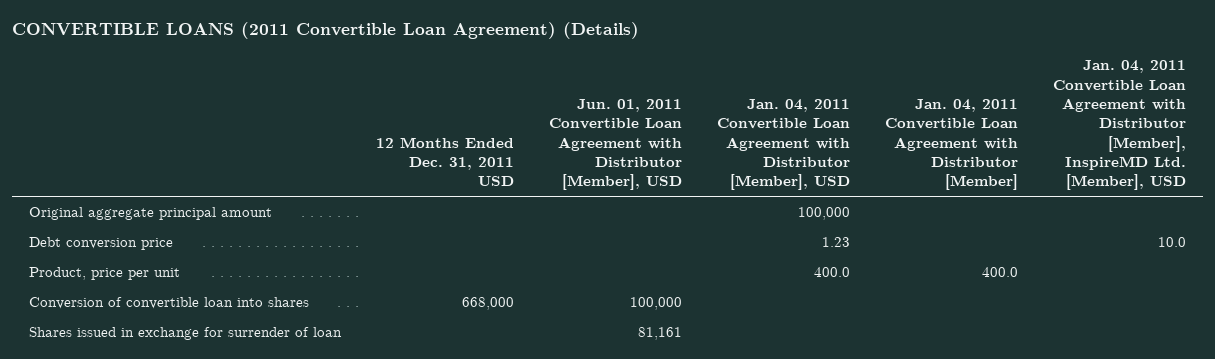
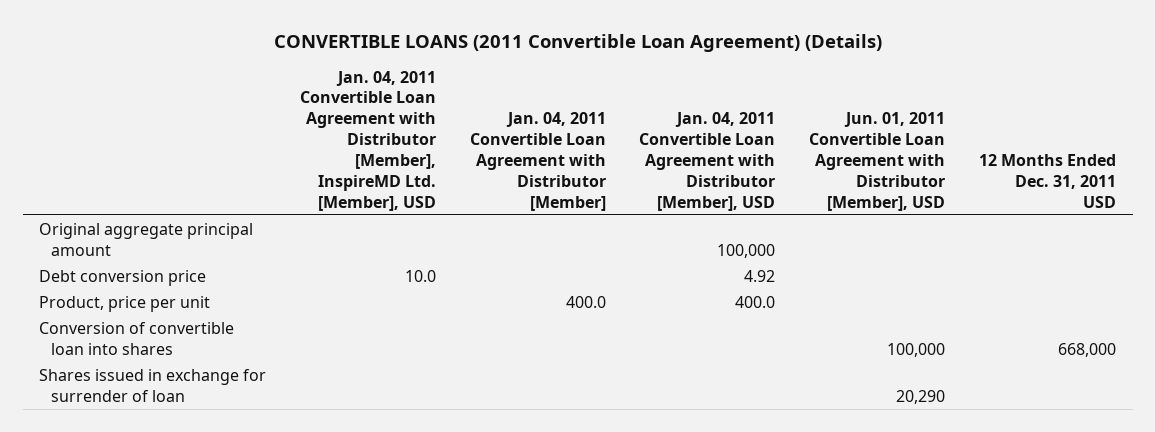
[822,237,851,248] 1.23 -> [744,269,776,282] 4.92
[638,327,683,341] 81,161 -> [896,389,946,404] 20,290

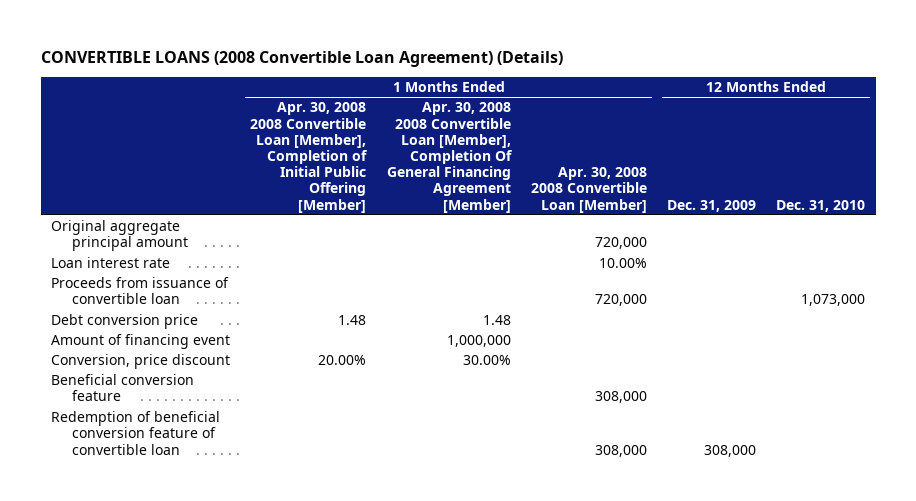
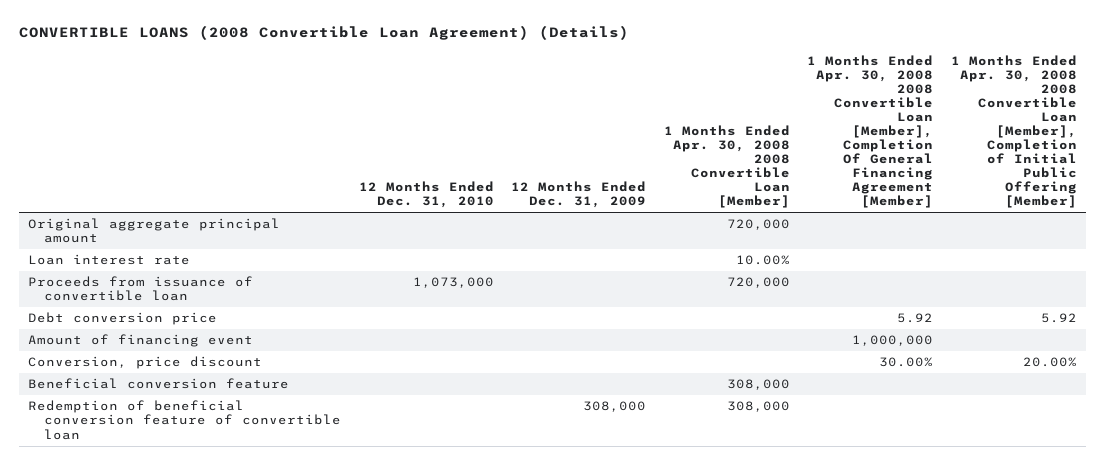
[338,315,367,326] 1.48 -> [1040,313,1077,324] 5.92
[482,315,511,326] 1.48 -> [897,313,934,324] 5.92

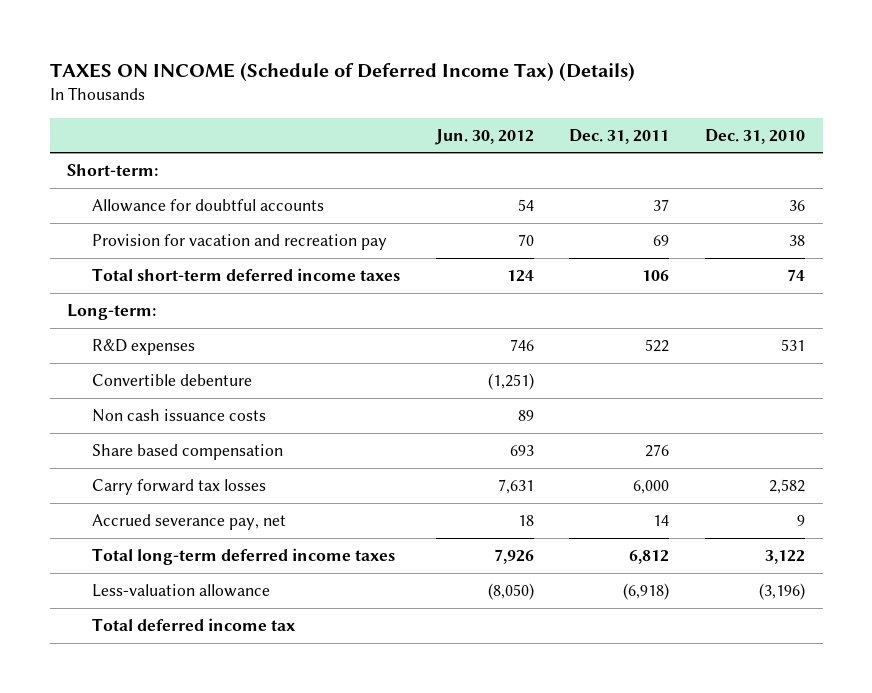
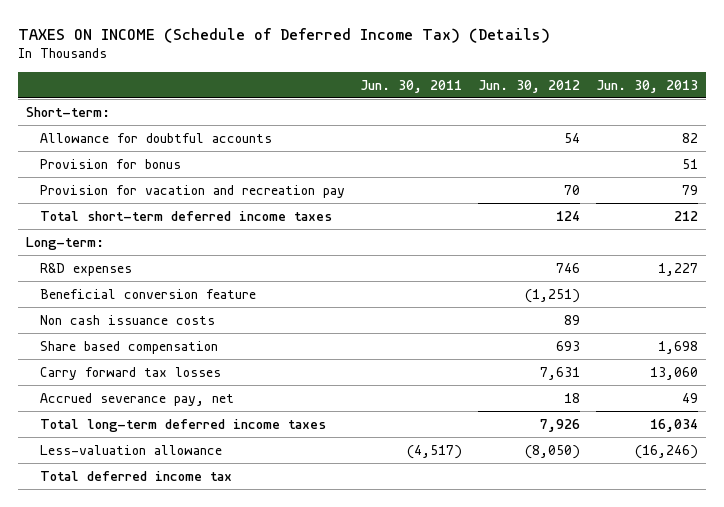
[569,128,670,144] Dec. 31, 2011 -> none
[704,128,805,144] Dec. 31, 2010 -> none
none -> [360,79,463,93] Jun. 30, 2011
none -> [595,79,698,93] Jun. 30, 2013
none -> [39,158,181,169] Provision for bonus
[91,373,252,386] Convertible debenture -> [39,288,256,299] Beneficial conversion feature

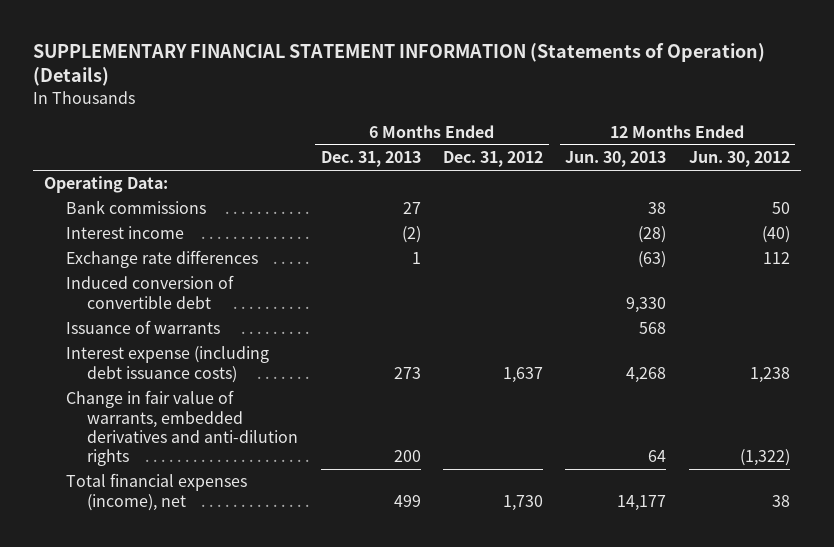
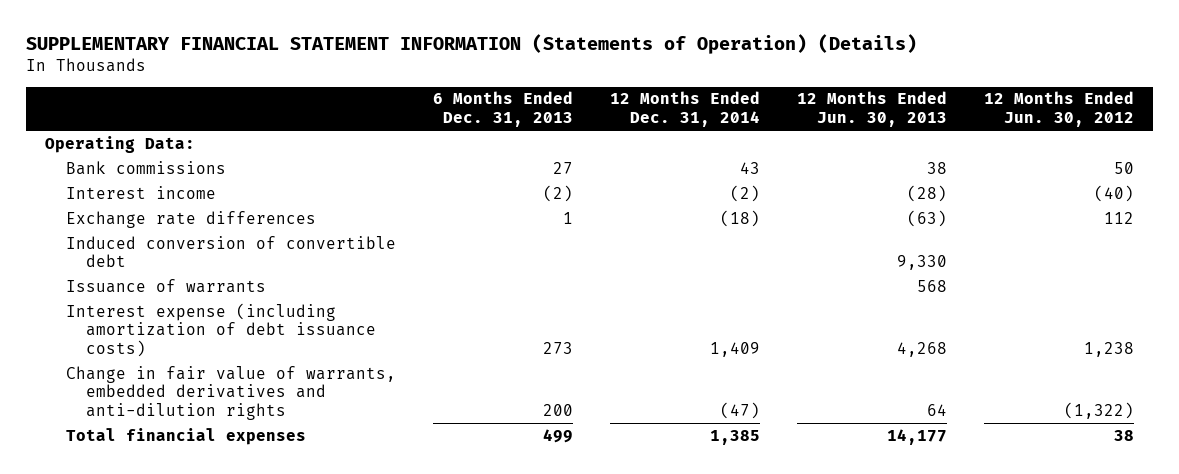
[442,151,543,168] Dec. 31, 2012 -> none
none -> [609,91,760,128] 12 Months Ended Dec. 31, 2014
[65,346,269,383] Interest expense (including debt issuance costs) -> [65,302,377,358] Interest expense (including amortization of debt issuance costs)
[65,473,247,511] Total financial expenses (income), net -> [65,427,306,445] Total financial expenses

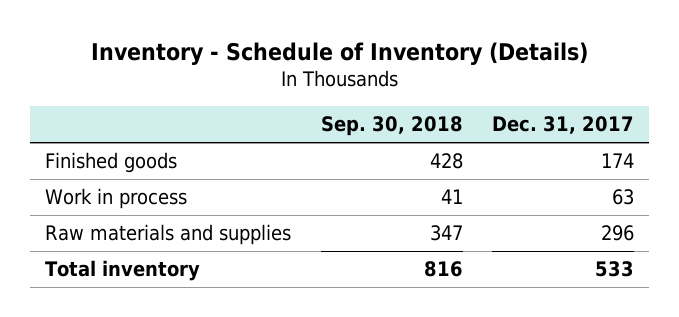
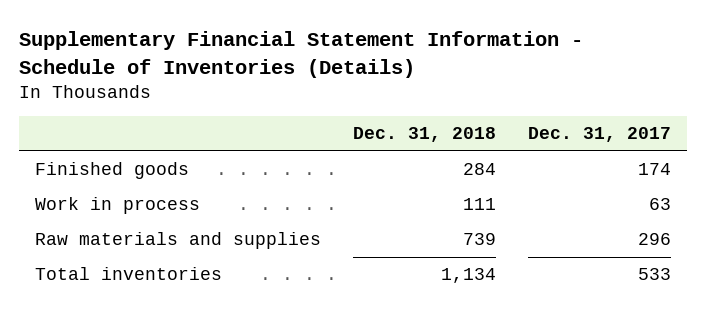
[90,42,588,66] Inventory - Schedule of Inventory (Details) -> [18,31,583,78] Supplementary Financial Statement Information - Schedule of Inventories (Details)
[320,116,463,137] Sep. 30, 2018 -> none
none -> [352,126,496,142] Dec. 31, 2018
[45,260,201,282] Total inventory -> [34,267,222,281] Total inventories

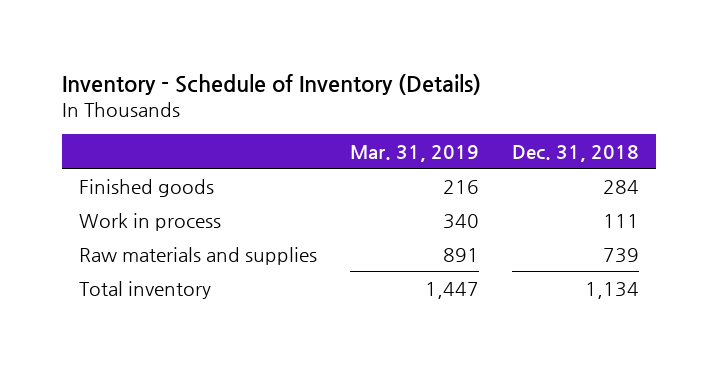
[18,31,583,78] Supplementary Financial Statement Information - Schedule of Inventories (Details) -> [61,73,481,95] Inventory - Schedule of Inventory (Details)
[527,126,671,142] Dec. 31, 2017 -> none
none -> [349,144,479,162] Mar. 31, 2019
[34,267,222,281] Total inventories -> [78,280,211,299] Total inventory

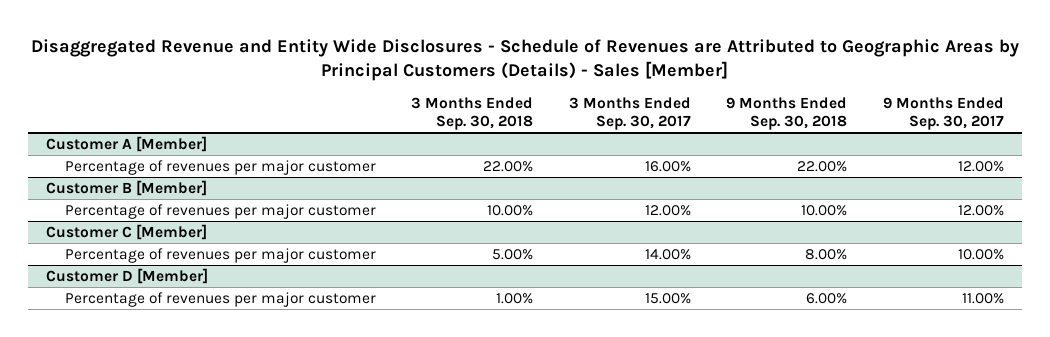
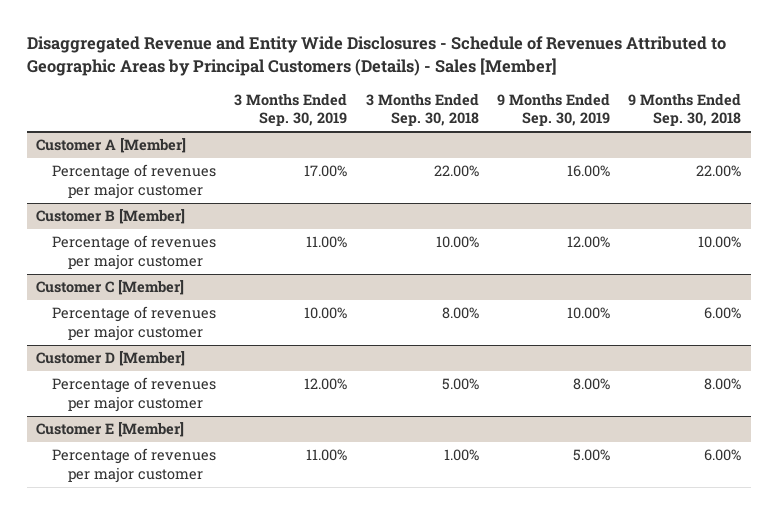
[30,39,1019,82] Disaggregated Revenue and Entity Wide Disclosures - Schedule of Revenues are Attributed to Geographic Areas by Principal Customers (Details) - Sales [Member] -> [26,36,726,76] Disaggregated Revenue and Entity Wide Disclosures - Schedule of Revenues Attributed to Geographic Areas by Principal Customers (Details) - Sales [Member]
[568,97,691,131] 3 Months Ended Sep. 30, 2017 -> none
[882,97,1004,131] 9 Months Ended Sep. 30, 2017 -> none
none -> [234,92,348,127] 3 Months Ended Sep. 30, 2019
none -> [497,92,611,127] 9 Months Ended Sep. 30, 2019
[492,249,534,261] 5.00% -> [441,307,479,320] 8.00%
[805,249,848,261] 8.00% -> [704,307,742,320] 6.00%
none -> [52,377,217,412] Percentage of revenues per major customer
none -> [36,422,185,438] Customer E [Member]

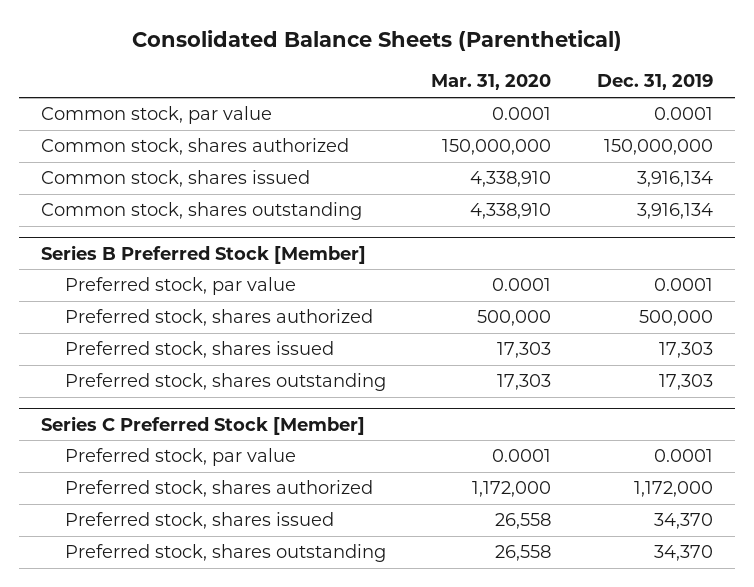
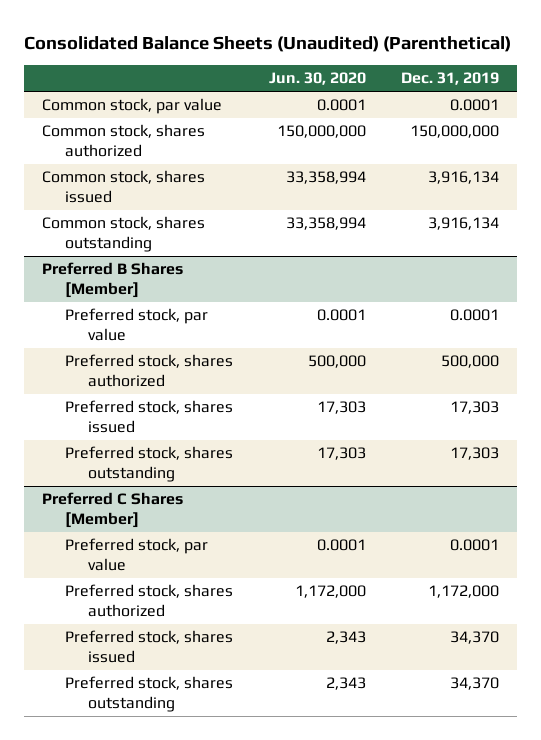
[131,29,622,51] Consolidated Balance Sheets (Parenthetical) -> [24,36,512,53] Consolidated Balance Sheets (Unaudited) (Parenthetical)
[431,74,552,91] Mar. 31, 2020 -> none
none -> [268,72,366,86] Jun. 30, 2020
[41,244,367,264] Series B Preferred Stock [Member] -> [42,262,184,298] Preferred B Shares [Member]
[41,415,366,435] Series C Preferred Stock [Member] -> [42,492,184,528] Preferred C Shares [Member]

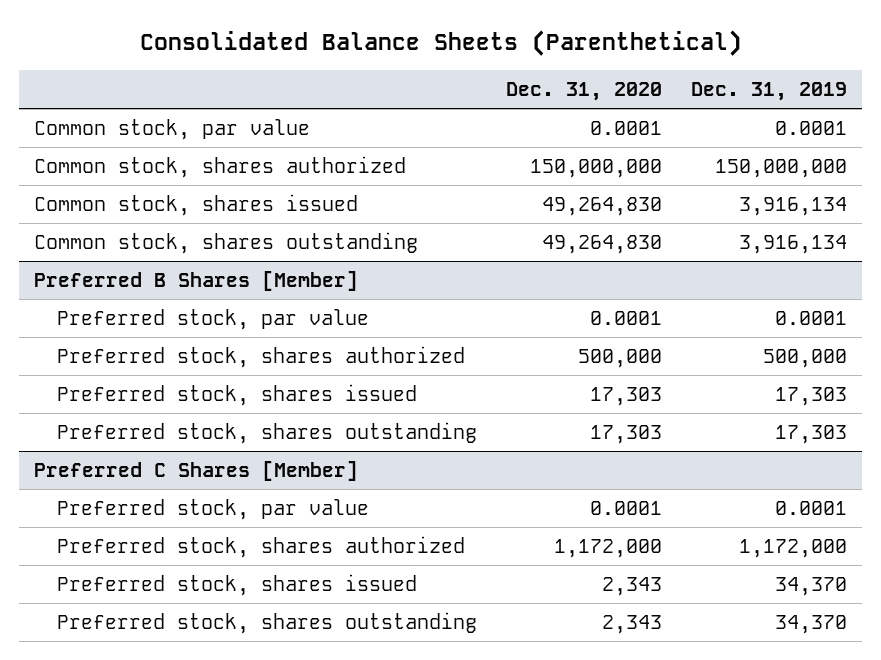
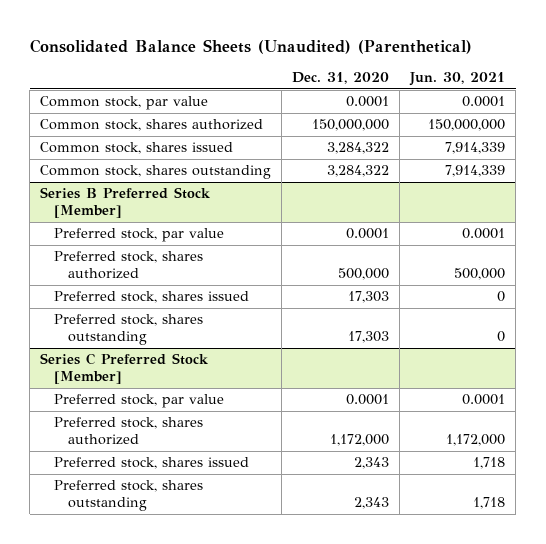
[139,30,742,57] Consolidated Balance Sheets (Parenthetical) -> [29,38,472,54] Consolidated Balance Sheets (Unaudited) (Parenthetical)
[691,82,848,102] Dec. 31, 2019 -> none
none -> [409,72,506,87] Jun. 30, 2021
[541,197,662,217] 49,264,830 -> [327,142,390,155] 3,284,322
[541,235,662,255] 49,264,830 -> [327,165,390,178] 3,284,322
[33,271,358,292] Preferred B Shares [Member] -> [40,187,212,219] Series B Preferred Stock [Member]
[33,461,358,482] Preferred C Shares [Member] -> [40,353,210,385] Series C Preferred Stock [Member]

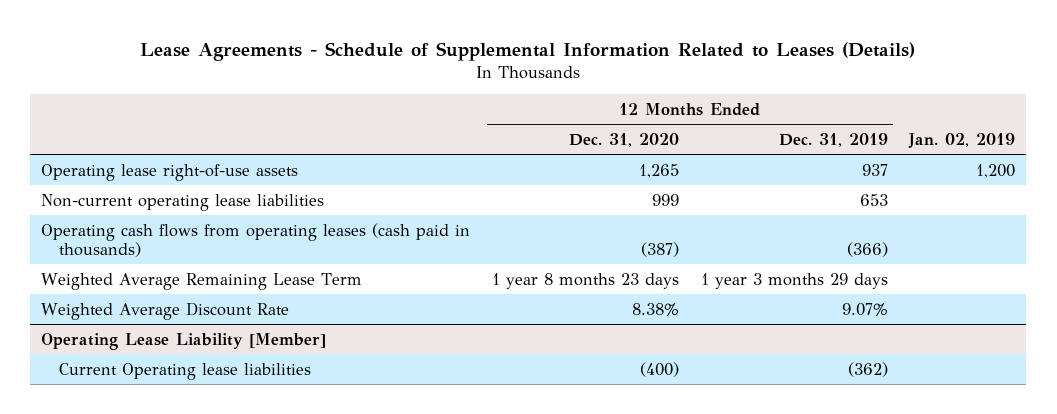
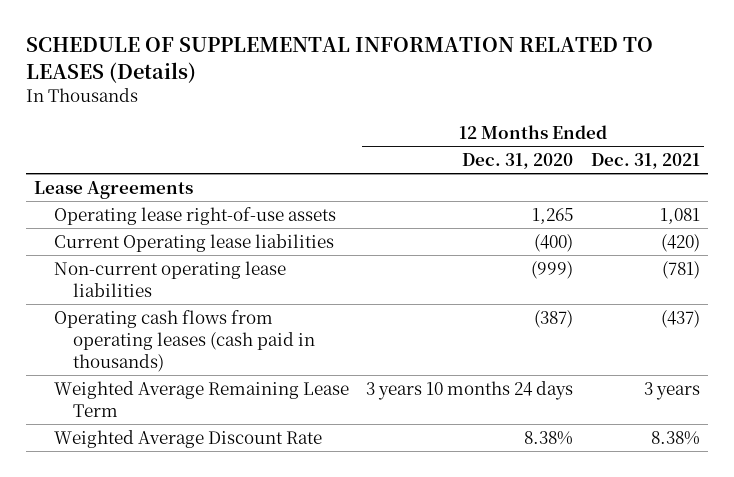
[140,41,916,61] Lease Agreements - Schedule of Supplemental Information Related to Leases (Details) -> [25,37,653,83] SCHEDULE OF SUPPLEMENTAL INFORMATION RELATED TO LEASES (Details)
[778,132,888,147] Dec. 31, 2019 -> none
[908,132,1016,148] Jan. 02, 2019 -> none
none -> [590,152,700,169] Dec. 31, 2021
none -> [34,180,194,199] Lease Agreements
none -> [53,233,334,252] Current Operating lease liabilities
[651,193,679,206] 999 -> [531,260,574,279] (999)
[491,272,679,289] 1 year 8 months 23 days -> [366,380,574,400] 3 years 10 months 24 days
[41,332,327,350] Operating Lease Liability [Member] -> none
[59,362,312,380] Current Operating lease liabilities -> none

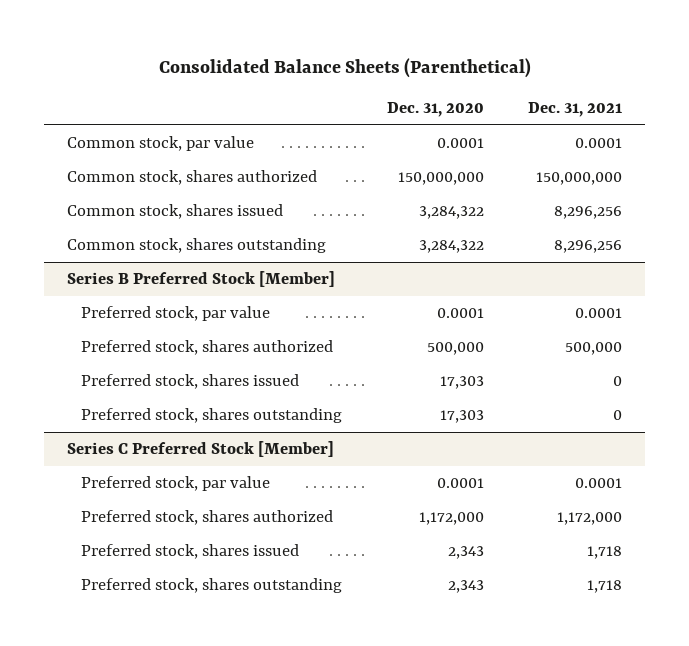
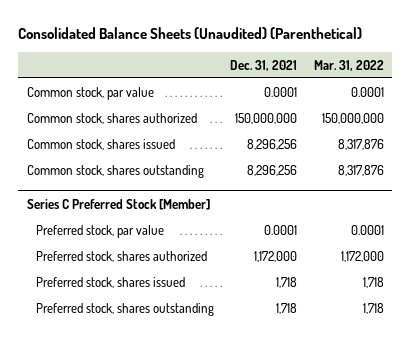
[158,57,531,78] Consolidated Balance Sheets (Parenthetical) -> [18,26,363,39] Consolidated Balance Sheets (Unaudited) (Parenthetical)
[386,102,484,118] Dec. 31, 2020 -> none
none -> [313,59,384,71] Mar. 31, 2022
[66,271,335,288] Series B Preferred Stock [Member] -> none
[81,306,271,322] Preferred stock, par value -> none
[81,340,334,356] Preferred stock, shares authorized -> none
[81,374,300,390] Preferred stock, shares issued -> none
[81,408,343,424] Preferred stock, shares outstanding -> none

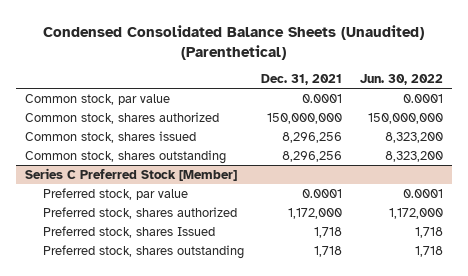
[18,26,363,39] Consolidated Balance Sheets (Unaudited) (Parenthetical) -> [43,24,425,60] Condensed Consolidated Balance Sheets (Unaudited) (Parenthetical)
[313,59,384,71] Mar. 31, 2022 -> none
none -> [360,74,444,86] Jun. 30, 2022
[35,276,185,288] Preferred stock, shares issued -> [42,225,215,238] Preferred stock, shares Issued

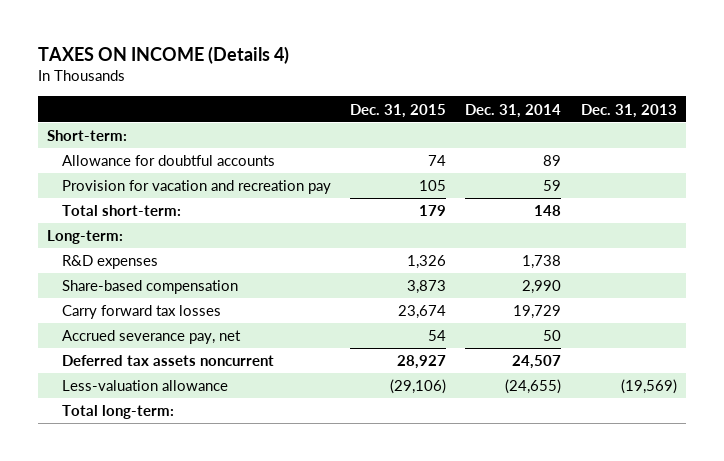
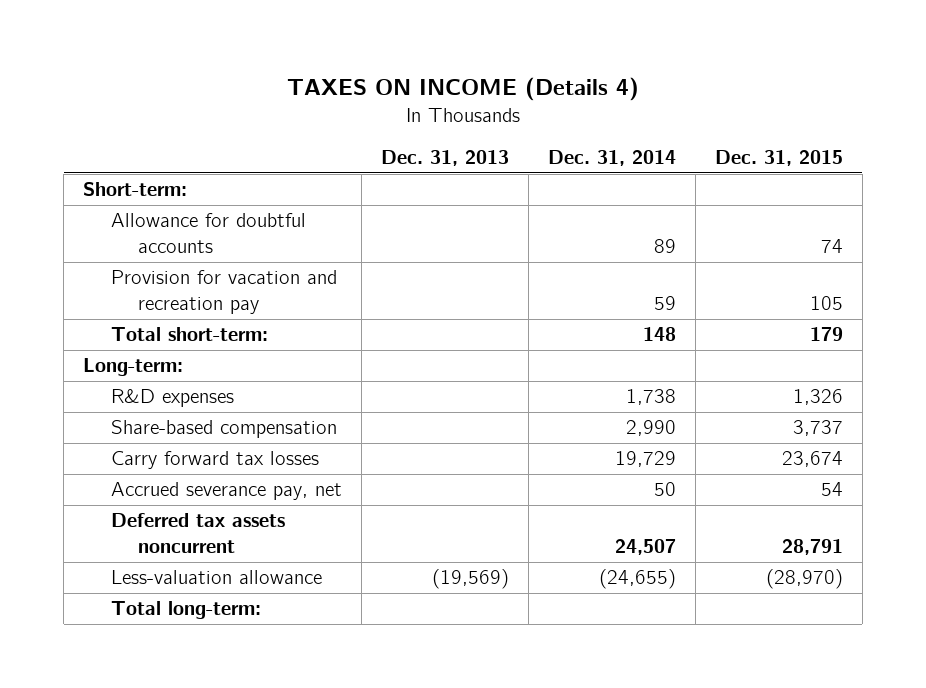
[406,280,446,295] 3,873 -> [792,420,843,437] 3,737
[396,355,446,370] 28,927 -> [781,538,843,555] 28,791
[389,379,446,395] (29,106) -> [765,569,843,590] (28,970)

